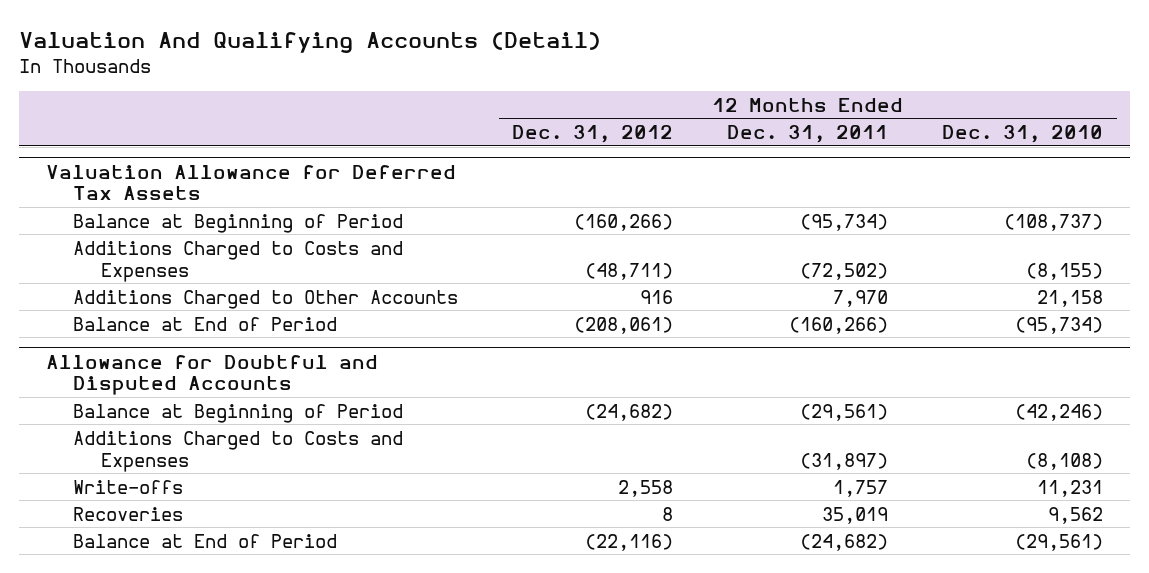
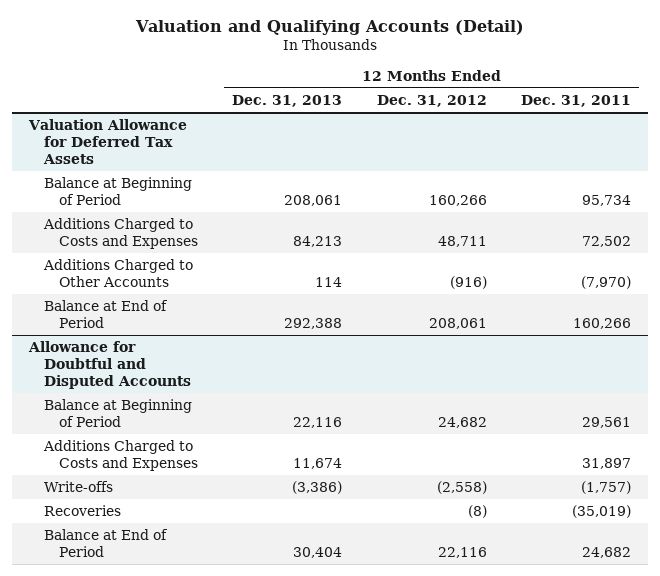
[19,31,602,53] Valuation And Qualifying Accounts (Detail) -> [134,20,524,36] Valuation and Qualifying Accounts (Detail)
[942,125,1104,144] Dec. 31, 2010 -> none
none -> [232,94,343,107] Dec. 31, 2013
[574,213,674,231] (160,266) -> [428,195,487,207] 160,266
[800,213,889,231] (95,734) -> [581,195,631,207] 95,734
[585,262,674,280] (48,711) -> [437,236,487,248] 48,711
[800,262,889,280] (72,502) -> [581,236,631,248] 72,502
[640,289,674,304] 916 -> [449,276,487,290] (916)
[833,289,889,307] 7,970 -> [580,276,631,290] (7,970)
[574,316,674,334] (208,061) -> [428,318,487,330] 208,061
[789,316,889,334] (160,266) -> [572,318,631,330] 160,266
[585,403,674,421] (24,682) -> [437,417,487,429] 24,682
[800,403,889,421] (29,561) -> [581,417,631,429] 29,561
[800,452,889,470] (31,897) -> [581,458,631,470] 31,897
[618,479,674,497] 2,558 -> [436,480,487,494] (2,558)
[833,479,889,497] 1,757 -> [580,480,631,494] (1,757)
[662,506,674,521] 8 -> [467,504,487,518] (8)
[822,506,889,524] 35,019 -> [571,504,631,518] (35,019)
[585,533,674,551] (22,116) -> [437,547,487,559] 22,116
[800,533,889,551] (24,682) -> [581,547,631,559] 24,682

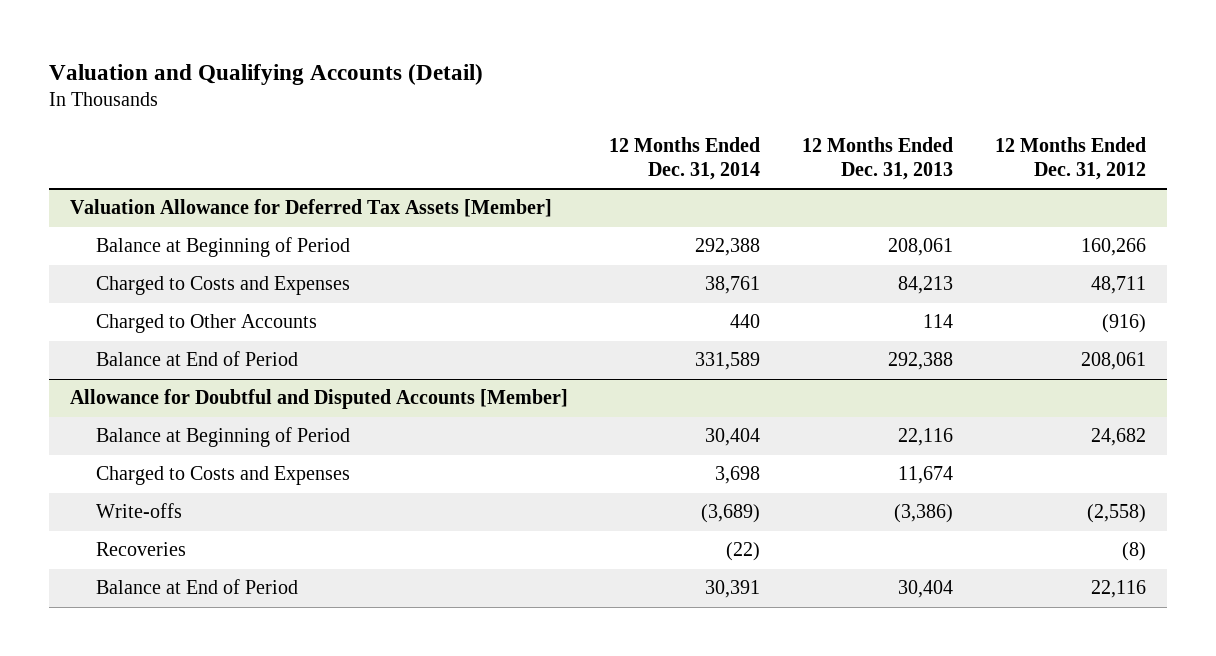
[520,94,631,107] Dec. 31, 2011 -> none
none -> [609,136,761,180] 12 Months Ended Dec. 31, 2014
[27,118,187,165] Valuation Allowance for Deferred Tax Assets -> [69,199,552,218] Valuation Allowance for Deferred Tax Assets [Member]
[42,217,199,250] Additions Charged to Costs and Expenses -> [96,276,351,296] Charged to Costs and Expenses
[42,258,193,288] Additions Charged to Other Accounts -> [96,314,318,334] Charged to Other Accounts
[27,340,191,390] Allowance for Doubtful and Disputed Accounts -> [69,389,568,410] Allowance for Doubtful and Disputed Accounts [Member]
[42,439,199,472] Additions Charged to Costs and Expenses -> [96,466,351,486] Charged to Costs and Expenses

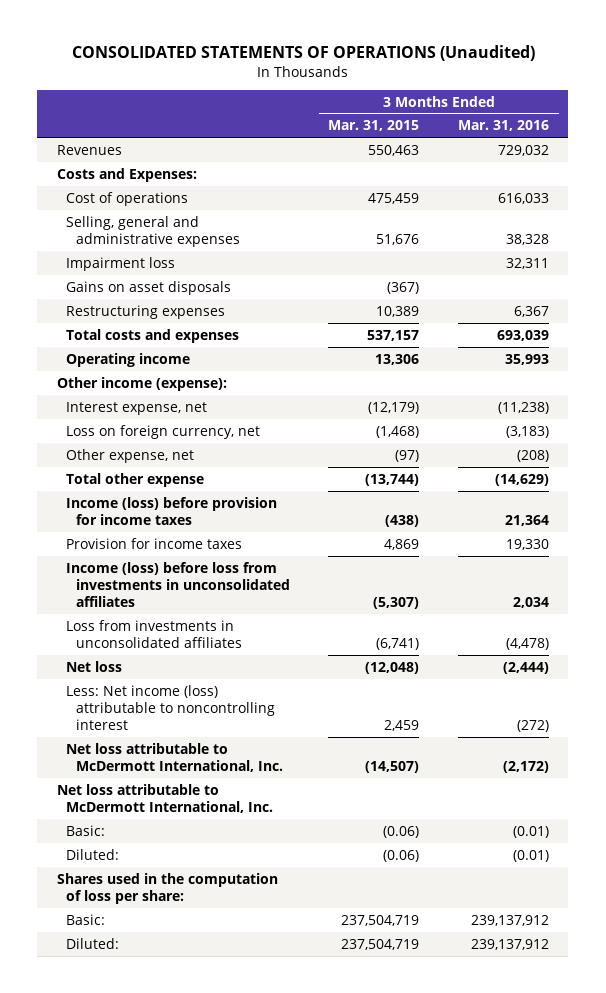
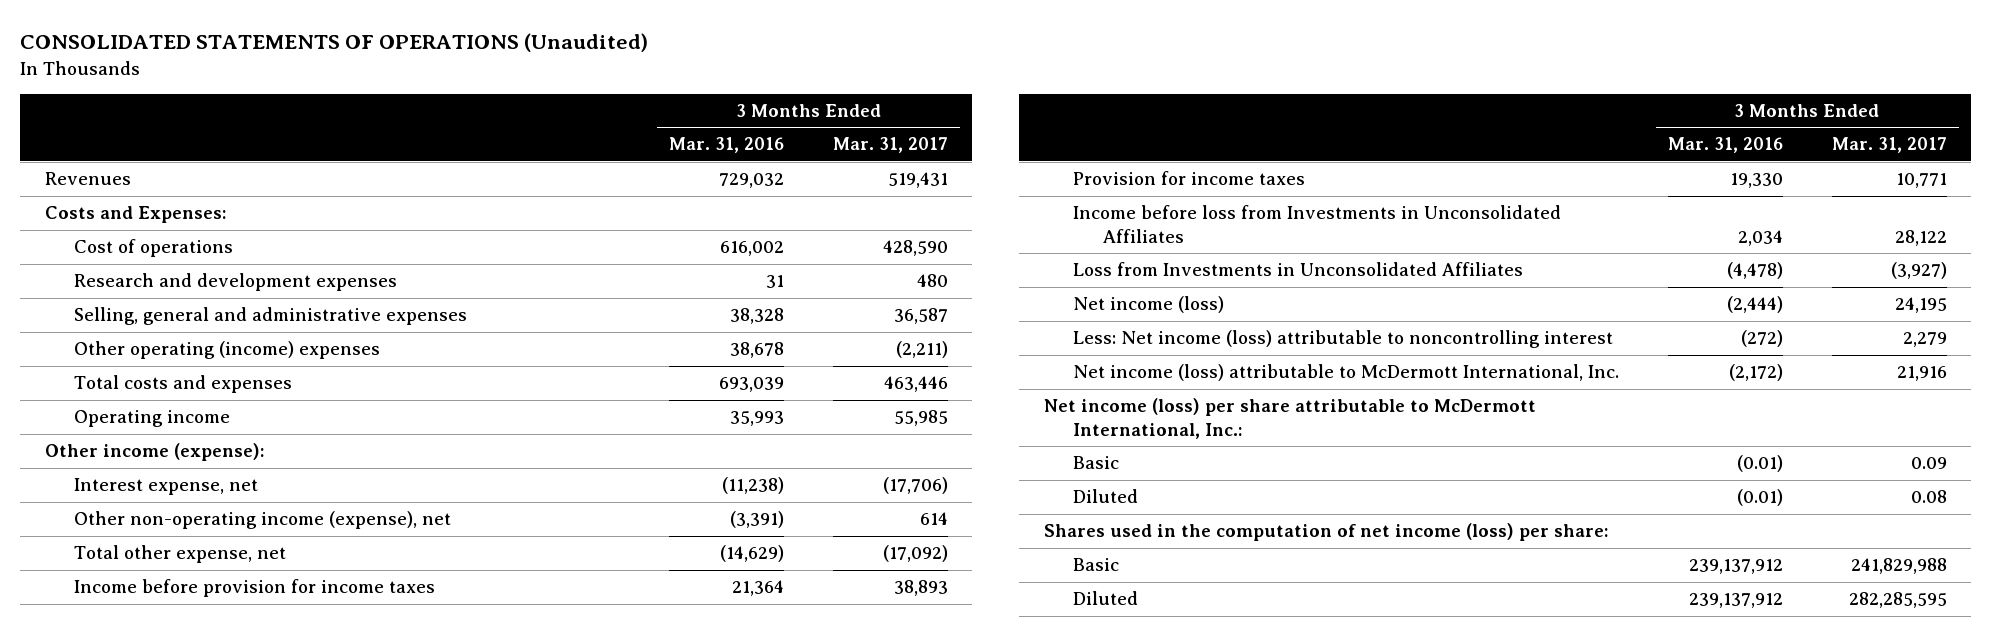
[328,120,420,132] Mar. 31, 2015 -> none
none -> [832,137,948,154] Mar. 31, 2017
[498,192,550,204] 616,033 -> [720,241,785,257] 616,002
none -> [74,273,398,292] Research and development expenses
[66,256,176,271] Impairment loss -> none
[66,280,232,295] Gains on asset disposals -> none
[66,304,226,319] Restructuring expenses -> none
none -> [74,341,381,360] Other operating (income) expenses
[66,424,261,439] Loss on foreign currency, net -> none
[66,448,195,463] Other expense, net -> [74,511,452,530] Other non-operating income (expense), net
[517,449,550,462] (208) -> [730,511,785,529] (3,391)
[66,472,205,487] Total other expense -> [74,545,287,564] Total other expense, net
[66,496,278,525] Income (loss) before provision for income taxes -> [74,579,436,598] Income before provision for income taxes
[66,561,290,608] Income (loss) before loss from investments in unconsolidated affiliates -> [1073,205,1562,243] Income before loss from Investments in Unconsolidated Affiliates
[66,619,242,648] Loss from investments in unconsolidated affiliates -> [1073,262,1524,277] Loss from Investments in Unconsolidated Affiliates
[66,660,123,672] Net loss -> [1073,296,1225,314] Net income (loss)
[66,742,283,772] Net loss attributable to McDermott International, Inc. -> [1073,364,1620,382] Net income (loss) attributable to McDermott International, Inc.
[56,783,274,813] Net loss attributable to McDermott International, Inc. -> [1043,398,1536,439] Net income (loss) per share attributable to McDermott International, Inc.:
[66,824,106,836] Basic: -> [1073,456,1120,470] Basic
[66,848,120,860] Diluted: -> [1073,489,1139,504] Diluted
[56,872,278,904] Shares used in the computation of loss per share: -> [1043,523,1609,542] Shares used in the computation of net income (loss) per share:
[66,913,106,925] Basic: -> [1073,558,1120,572] Basic
[66,937,120,949] Diluted: -> [1073,591,1139,606] Diluted

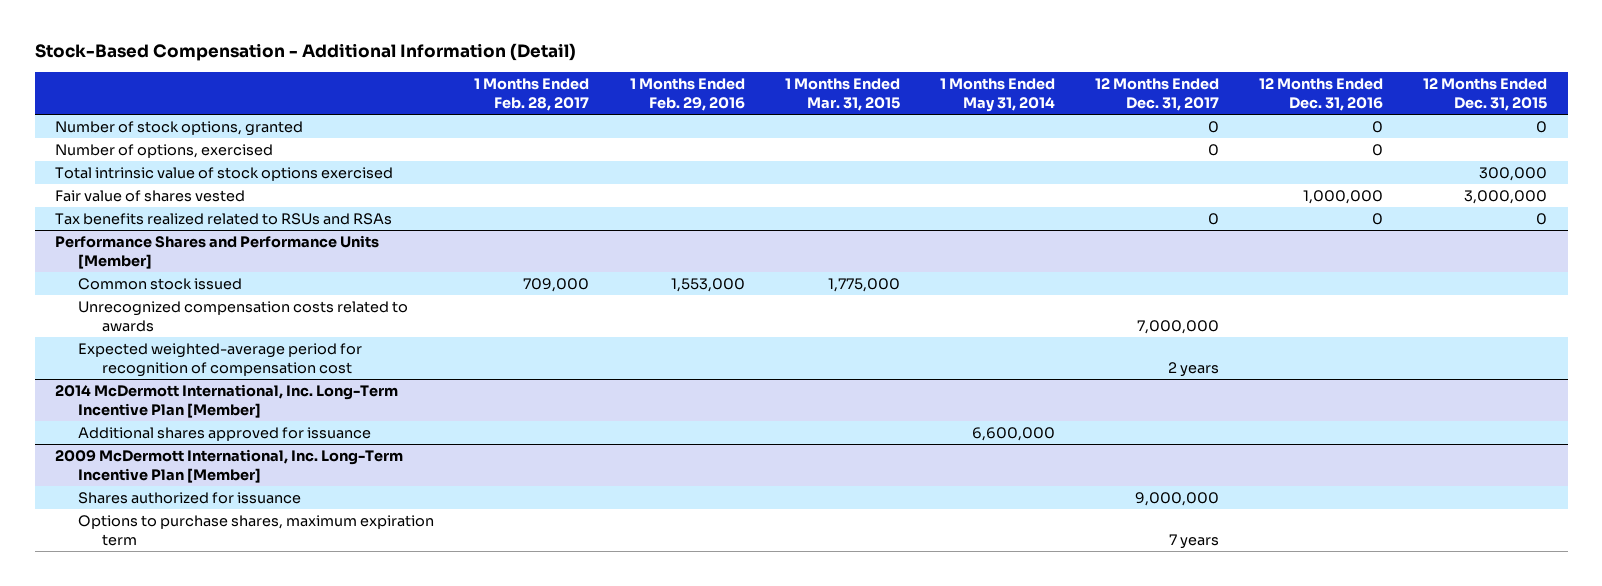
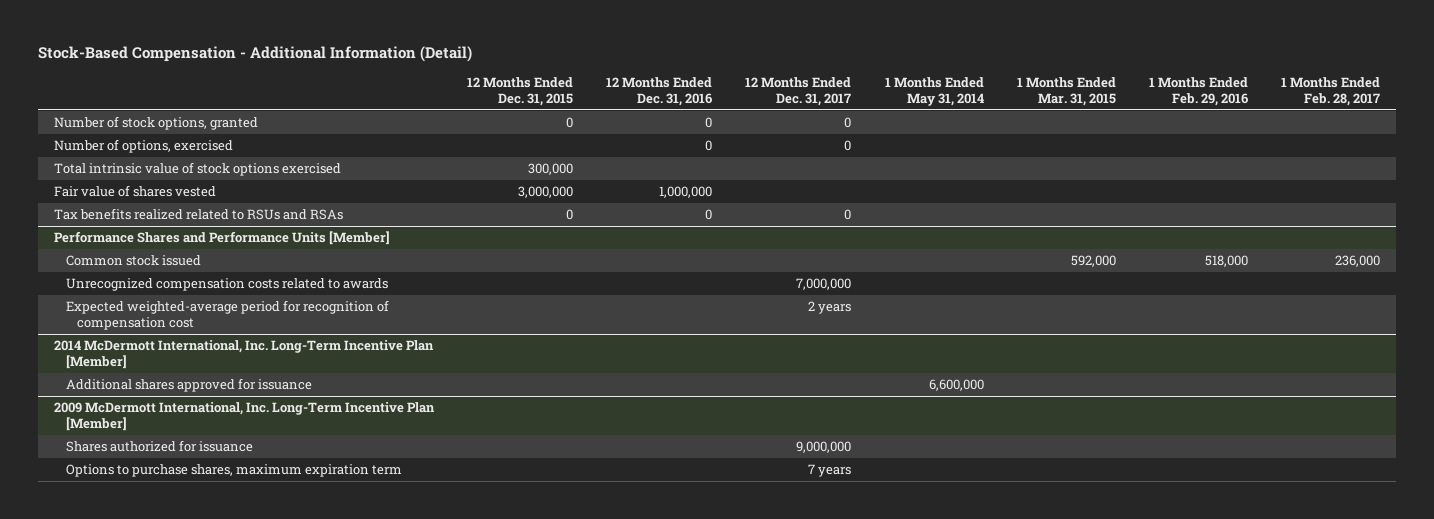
[523,278,590,293] 709,000 -> [1334,254,1380,267] 236,000
[670,278,745,293] 1,553,000 -> [1204,254,1248,267] 518,000
[827,278,900,293] 1,775,000 -> [1070,254,1116,267] 592,000

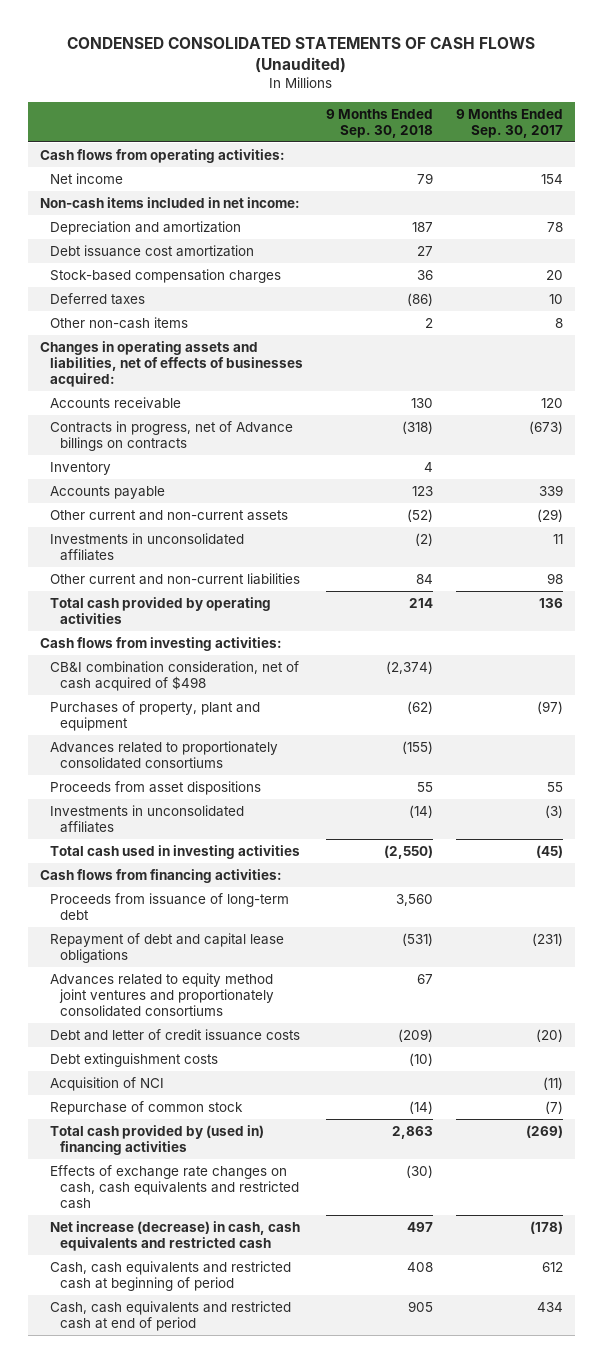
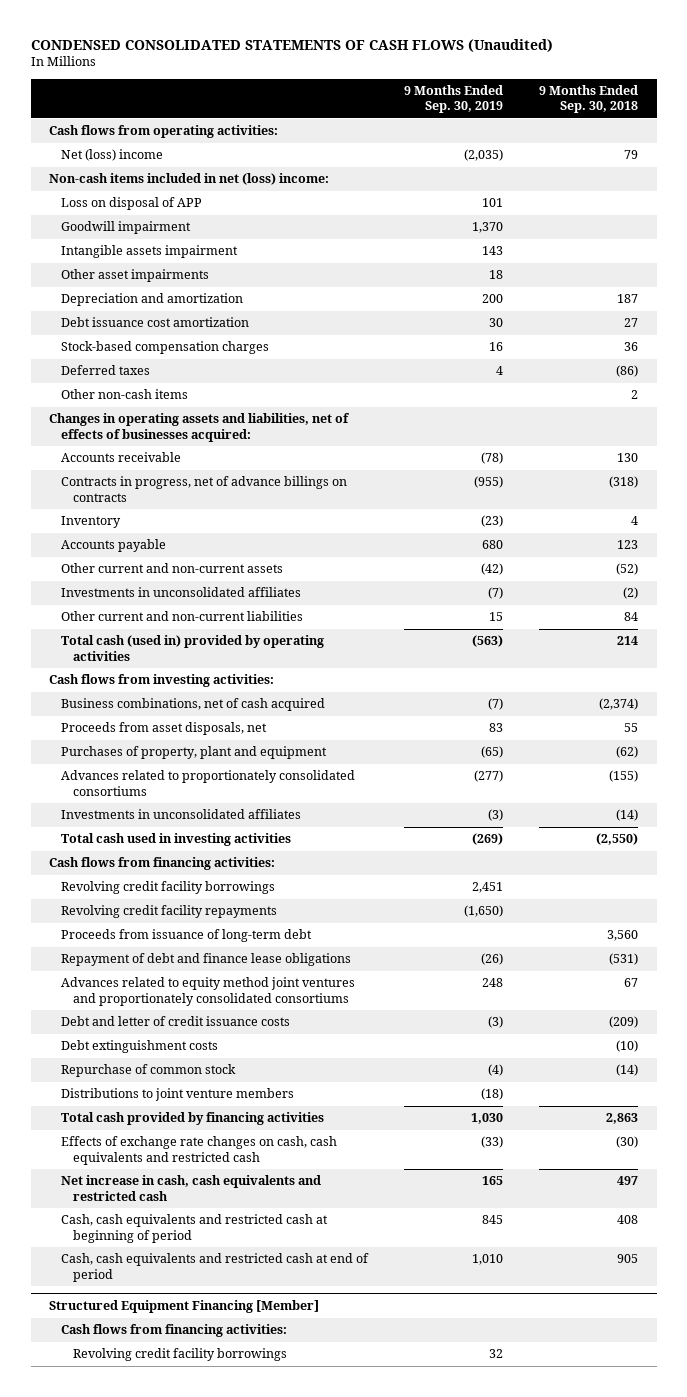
[456,108,564,138] 9 Months Ended Sep. 30, 2017 -> none
none -> [404,85,504,114] 9 Months Ended Sep. 30, 2019
[49,173,123,185] Net income -> [60,149,163,162] Net (loss) income
[39,197,300,209] Non-cash items included in net income: -> [48,173,329,186] Non-cash items included in net (loss) income:
none -> [60,197,202,211] Loss on disposal of APP
none -> [60,221,191,235] Goodwill impairment
none -> [60,245,238,259] Intangible assets impairment
none -> [60,269,209,283] Other asset impairments
[49,421,293,452] Contracts in progress, net of Advance billings on contracts -> [60,476,347,502] Contracts in progress, net of advance billings on contracts
[49,597,271,625] Total cash provided by operating activities -> [60,635,324,661] Total cash (used in) provided by operating activities
[49,661,299,692] CB&I combination consideration, net of cash acquired of $498 -> [60,698,325,712] Business combinations, net of cash acquired
none -> [60,722,267,736] Proceeds from asset disposals, net
[49,781,261,796] Proceeds from asset dispositions -> none
none -> [60,881,275,895] Revolving credit facility borrowings
none -> [60,905,277,919] Revolving credit facility repayments
[49,933,284,964] Repayment of debt and capital lease obligations -> [60,953,351,967] Repayment of debt and finance lease obligations
[49,1077,164,1092] Acquisition of NCI -> none
none -> [60,1088,294,1102] Distributions to joint venture members
[49,1125,264,1156] Total cash provided by (used in) financing activities -> [60,1112,324,1126] Total cash provided by financing activities
[49,1221,300,1252] Net increase (decrease) in cash, cash equivalents and restricted cash -> [60,1175,321,1201] Net increase in cash, cash equivalents and restricted cash
none -> [48,1300,319,1314] Structured Equipment Financing [Member]
none -> [60,1324,287,1338] Cash flows from financing activities:
none -> [72,1348,287,1362] Revolving credit facility borrowings

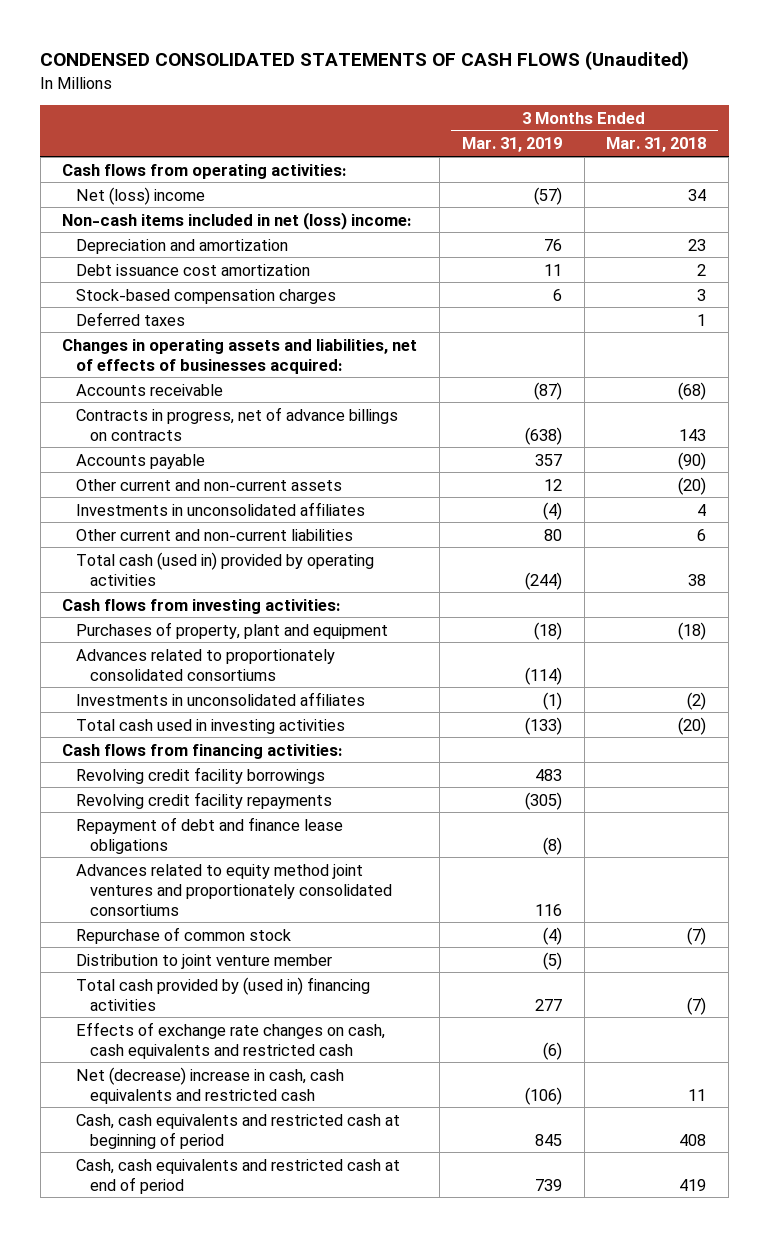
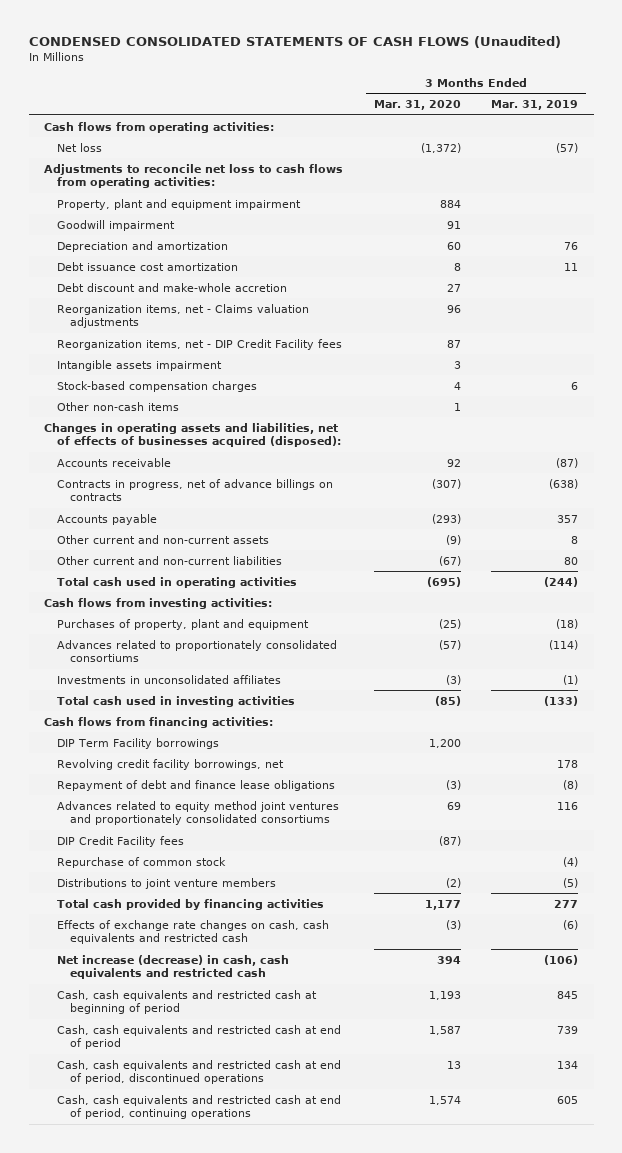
[606,137,707,153] Mar. 31, 2018 -> none
none -> [373,99,461,110] Mar. 31, 2020
[76,186,206,205] Net (loss) income -> [56,142,102,152] Net loss
[62,211,412,230] Non-cash items included in net (loss) income: -> [43,163,343,189] Adjustments to reconcile net loss to cash flows from operating activities:
none -> [56,198,301,210] Property, plant and equipment impairment
none -> [56,219,175,231] Goodwill impairment
none -> [56,282,287,292] Debt discount and make-whole accretion
none -> [56,303,309,329] Reorganization items, net - Claims valuation adjustments
none -> [56,338,342,350] Reorganization items, net - DIP Credit Facility fees
none -> [56,359,222,371] Intangible assets impairment
[76,311,186,326] Deferred taxes -> none
none -> [56,401,179,411] Other non-cash items
[62,338,418,374] Changes in operating assets and liabilities, net of effects of businesses acquired: -> [43,422,341,448] Changes in operating assets and liabilities, net of effects of businesses acquired (disposed):
[76,501,366,516] Investments in unconsolidated affiliates -> none
[543,478,562,491] 12 -> [571,535,579,544] 8
[76,551,375,586] Total cash (used in) provided by operating activities -> [56,576,297,588] Total cash used in operating activities
[76,791,333,809] Revolving credit facility repayments -> none
none -> [56,737,219,749] DIP Term Facility borrowings
[76,766,326,784] Revolving credit facility borrowings -> [56,758,284,770] Revolving credit facility borrowings, net
[534,768,562,781] 483 -> [557,759,579,768] 178
none -> [56,835,184,847] DIP Credit Facility fees
[76,953,333,969] Distribution to joint venture member -> [56,877,276,889] Distributions to joint venture members
[76,976,371,1011] Total cash provided by (used in) financing activities -> [56,898,324,910] Total cash provided by financing activities
[76,1066,345,1104] Net (decrease) increase in cash, cash equivalents and restricted cash -> [56,954,289,980] Net increase (decrease) in cash, cash equivalents and restricted cash
none -> [56,1059,341,1085] Cash, cash equivalents and restricted cash at end of period, discontinued operations
none -> [56,1094,341,1120] Cash, cash equivalents and restricted cash at end of period, continuing operations

